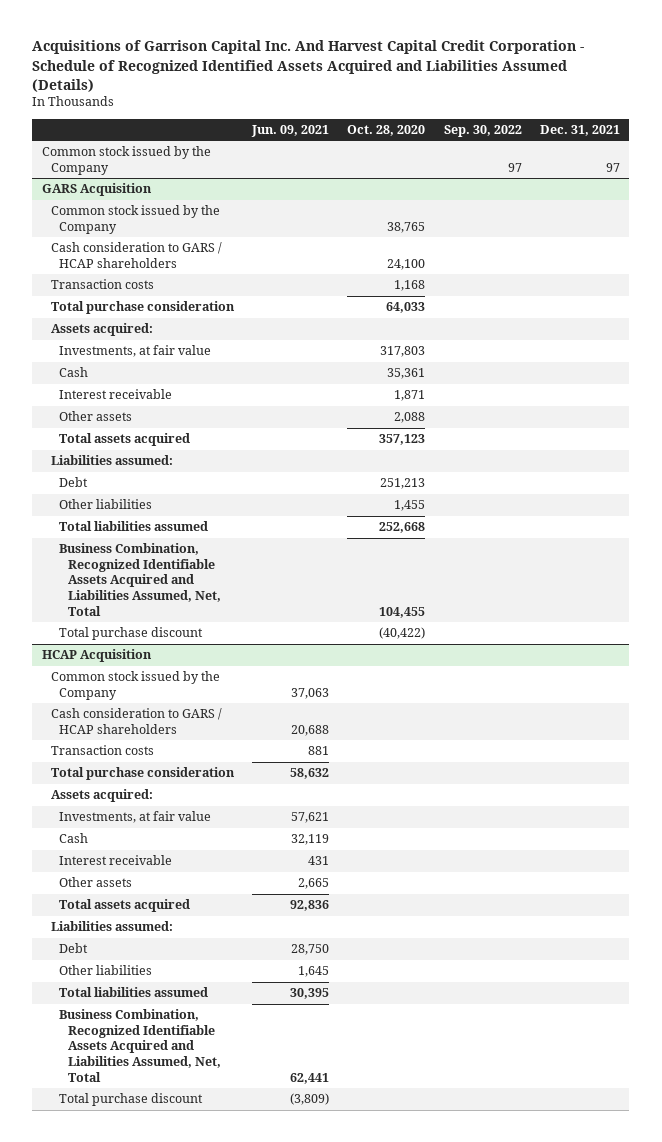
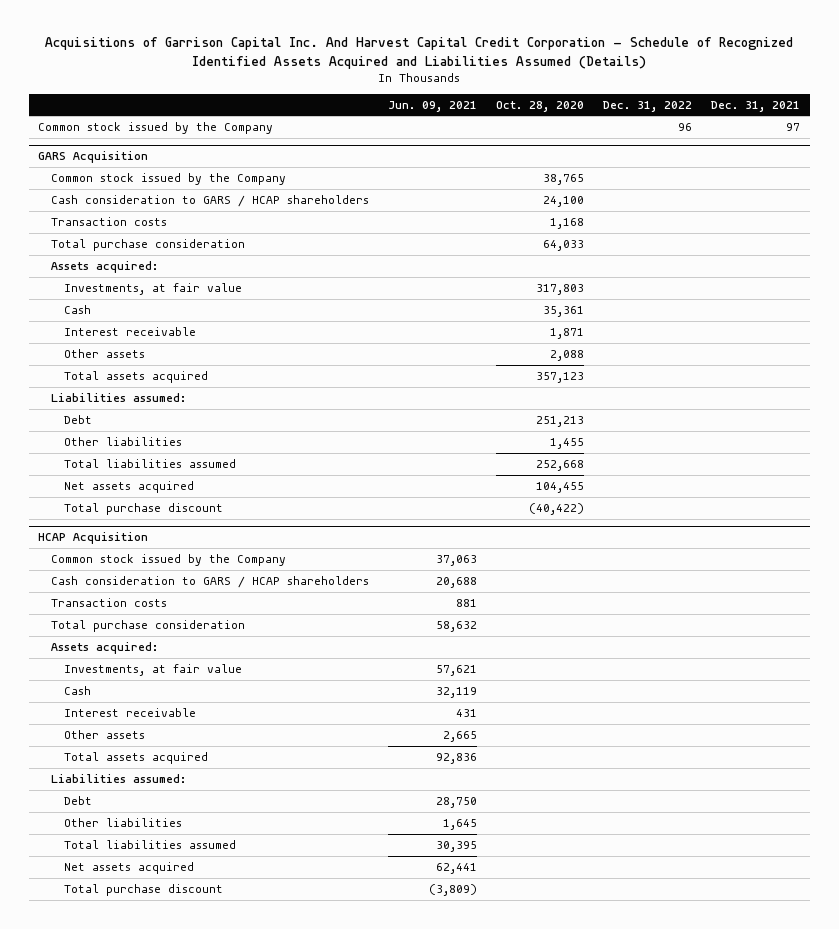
[443,124,522,137] Sep. 30, 2022 -> none
none -> [603,100,693,112] Dec. 31, 2022
[59,543,222,616] Business Combination, Recognized Identifiable Assets Acquired and Liabilities Assumed, Net, Total -> [63,481,194,494] Net assets acquired
[59,1009,222,1082] Business Combination, Recognized Identifiable Assets Acquired and Liabilities Assumed, Net, Total -> [63,862,194,875] Net assets acquired

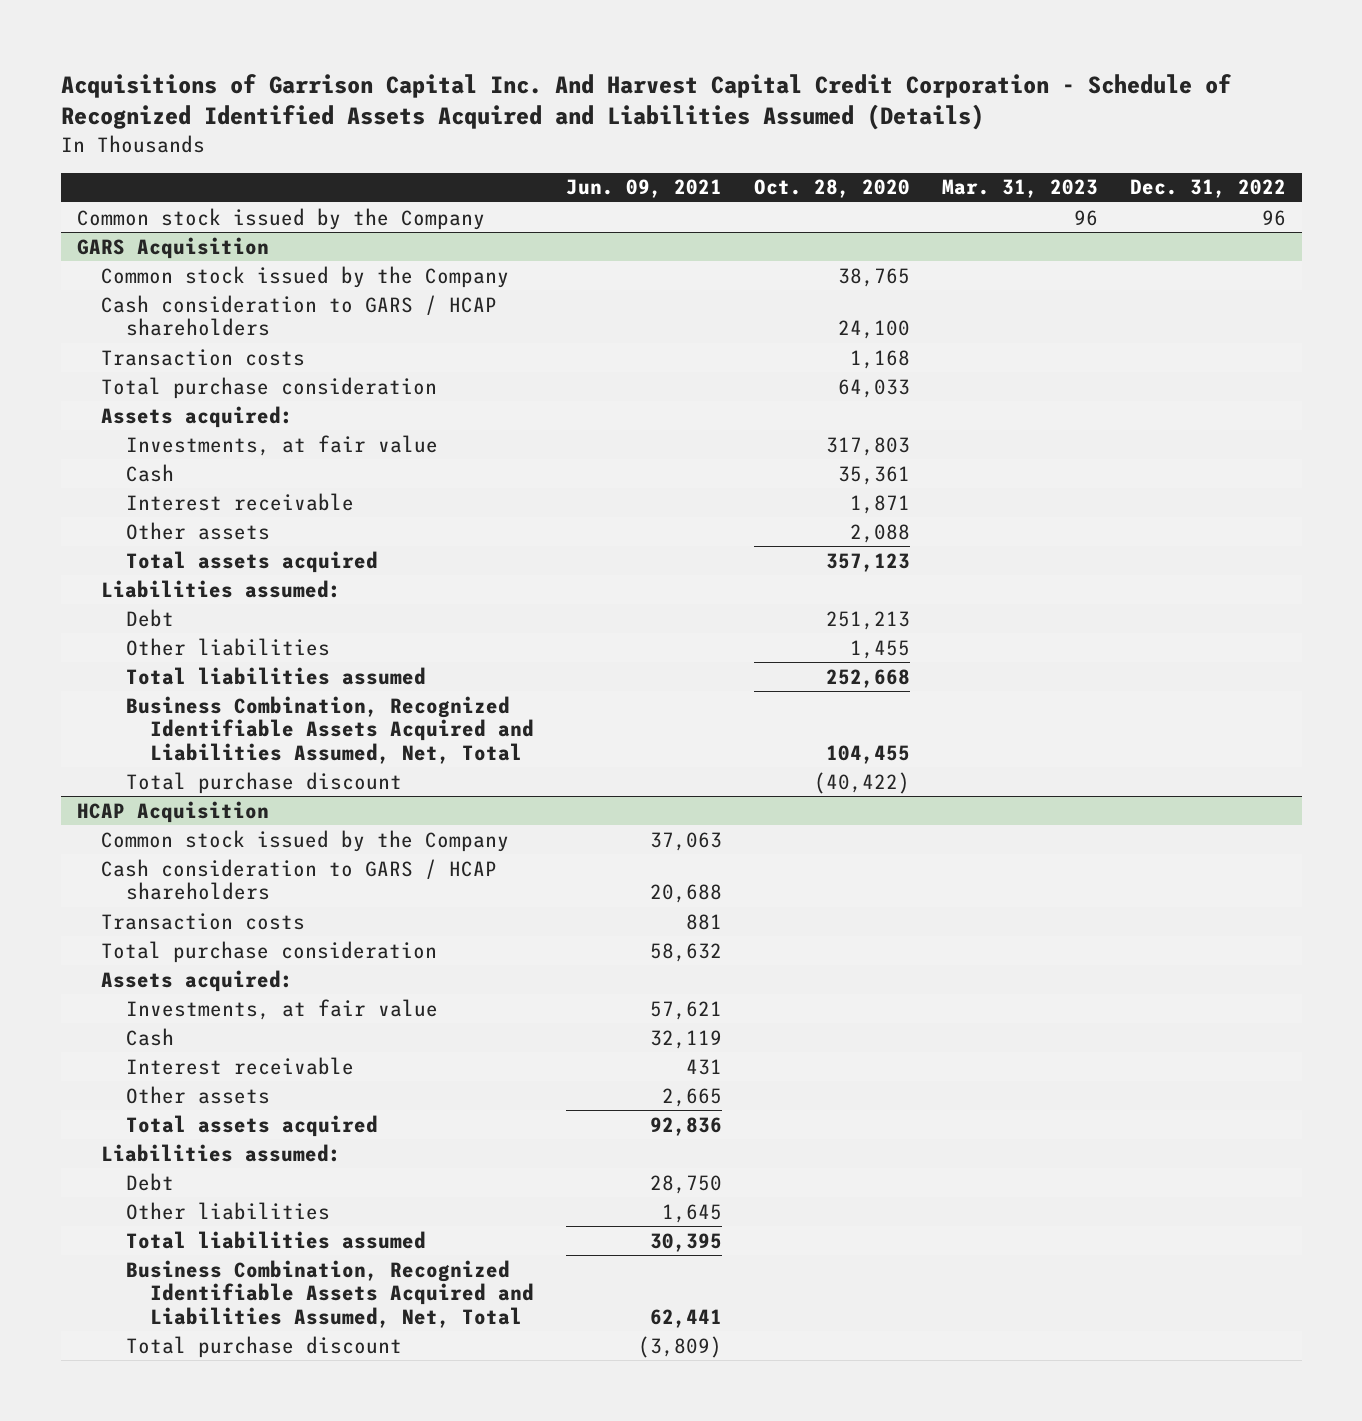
[711,100,801,112] Dec. 31, 2021 -> none
none -> [941,179,1098,199] Mar. 31, 2023
[63,481,194,494] Net assets acquired -> [125,695,535,764] Business Combination, Recognized Identifiable Assets Acquired and Liabilities Assumed, Net, Total
[63,862,194,875] Net assets acquired -> [125,1259,535,1328] Business Combination, Recognized Identifiable Assets Acquired and Liabilities Assumed, Net, Total

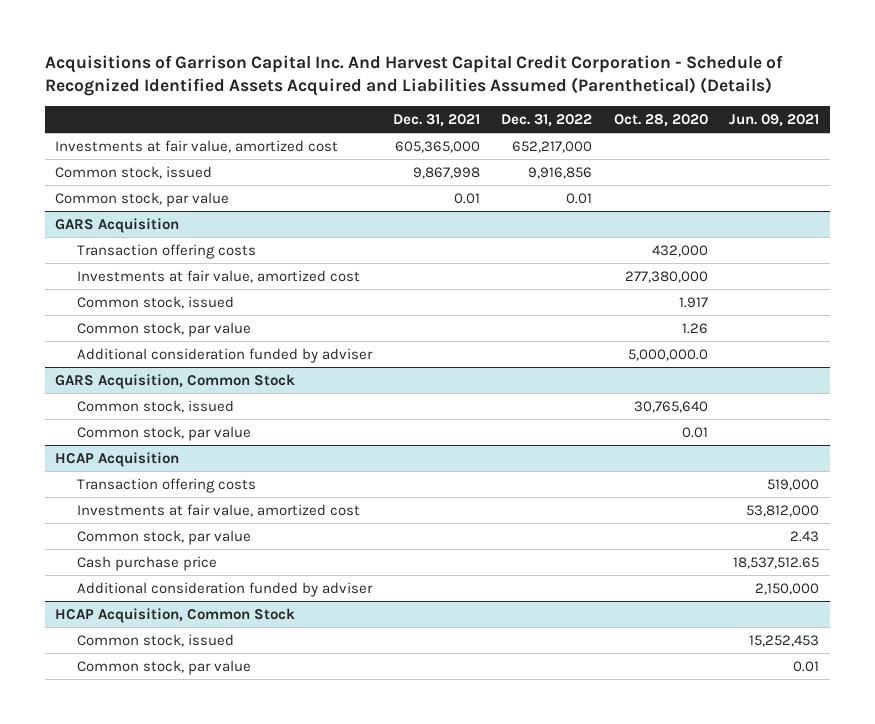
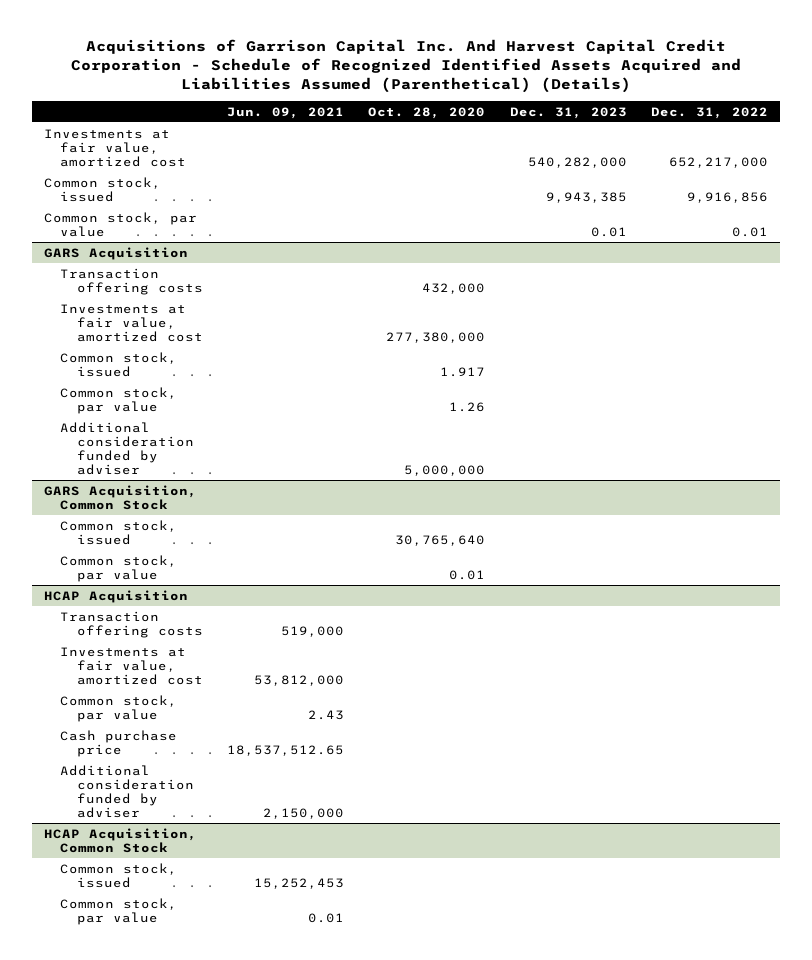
[393,114,481,128] Dec. 31, 2021 -> none
none -> [509,106,627,119] Dec. 31, 2023
[627,348,708,361] 5,000,000.0 -> [404,465,486,477] 5,000,000

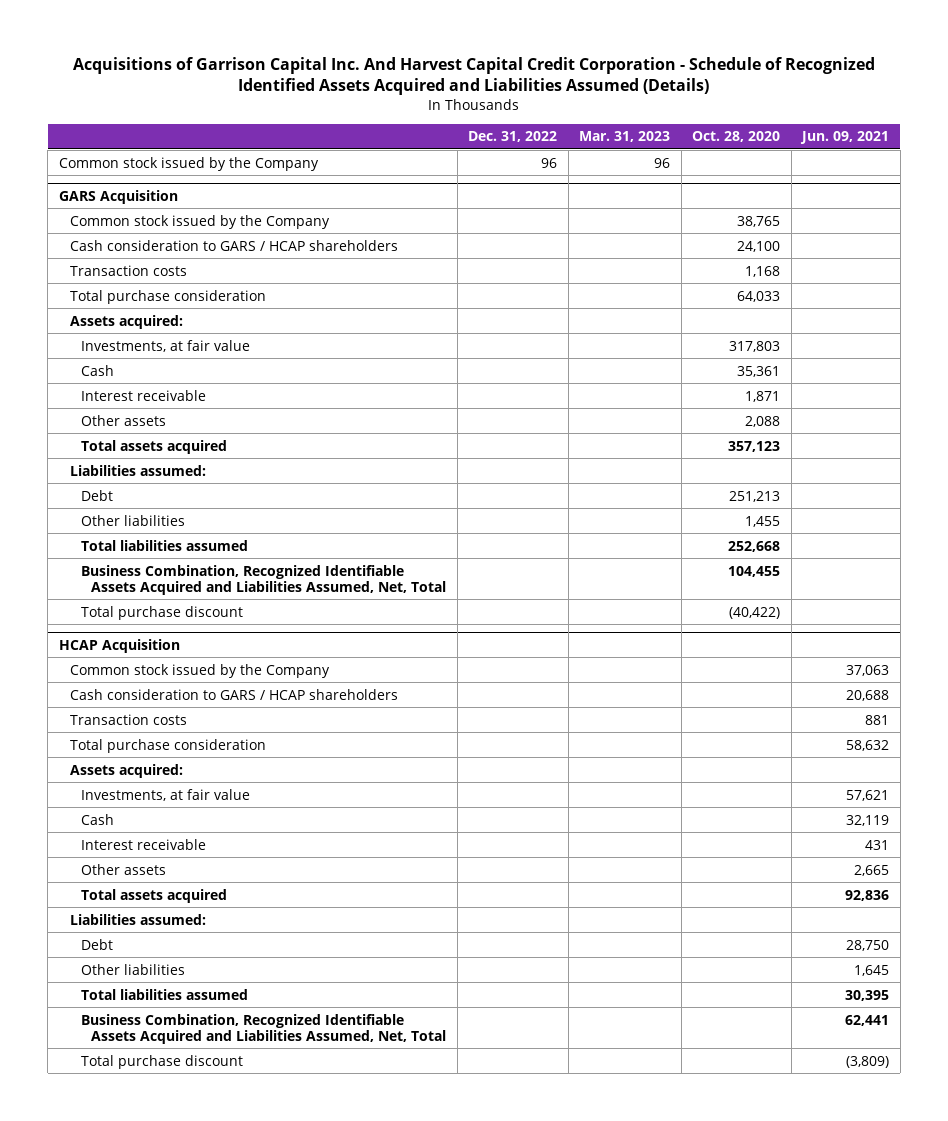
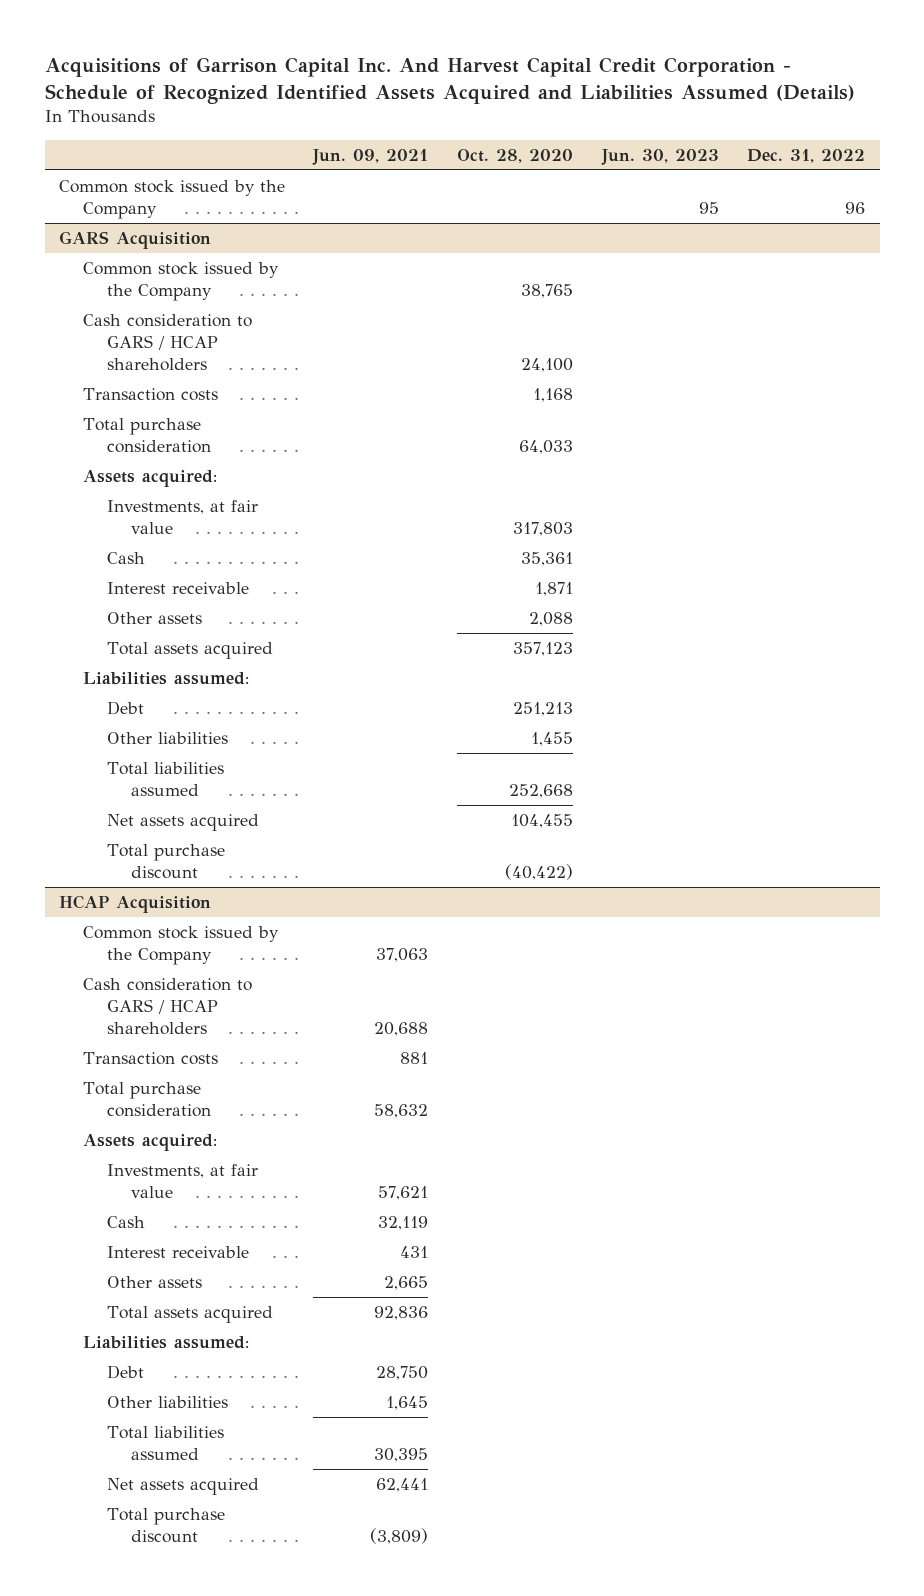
[579,131,671,143] Mar. 31, 2023 -> none
none -> [600,148,719,165] Jun. 30, 2023
[80,564,447,595] Business Combination, Recognized Identifiable Assets Acquired and Liabilities Assumed, Net, Total -> [107,813,260,831] Net assets acquired
[80,1013,447,1044] Business Combination, Recognized Identifiable Assets Acquired and Liabilities Assumed, Net, Total -> [107,1477,260,1495] Net assets acquired

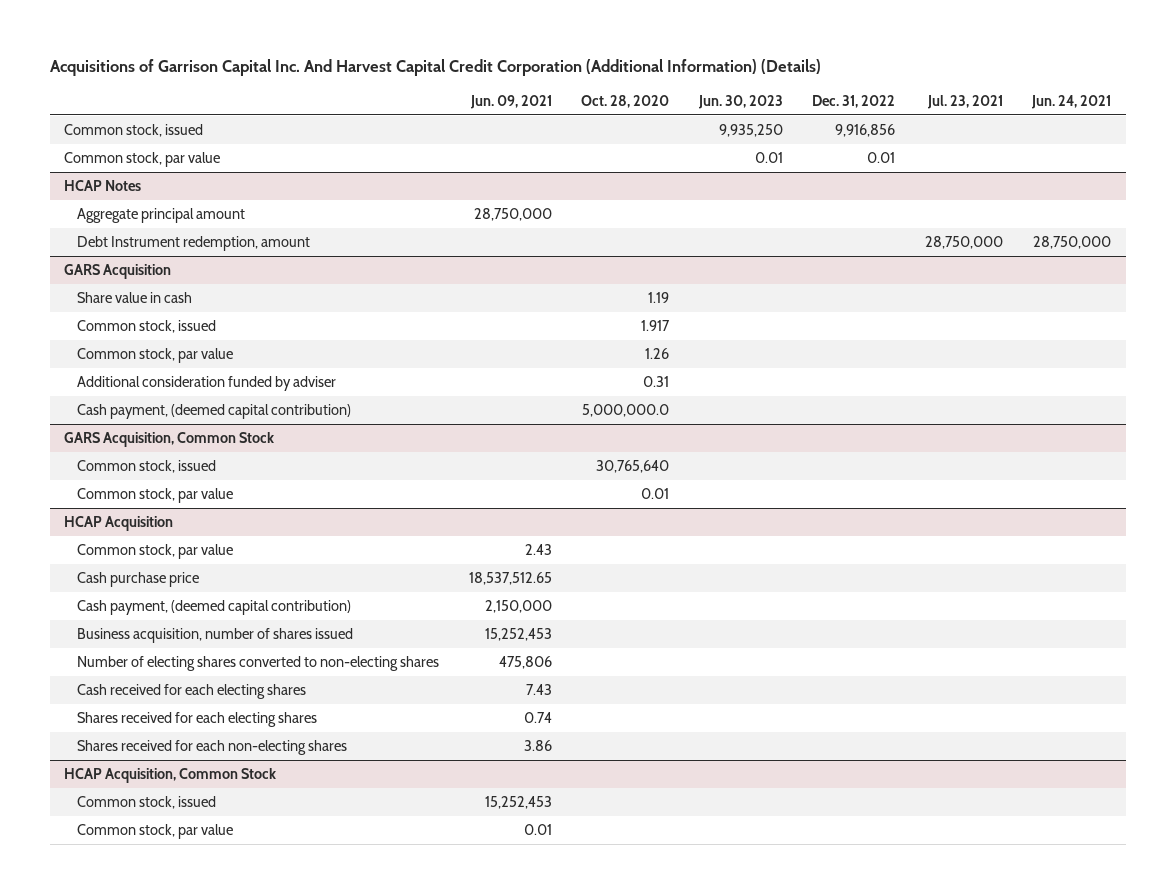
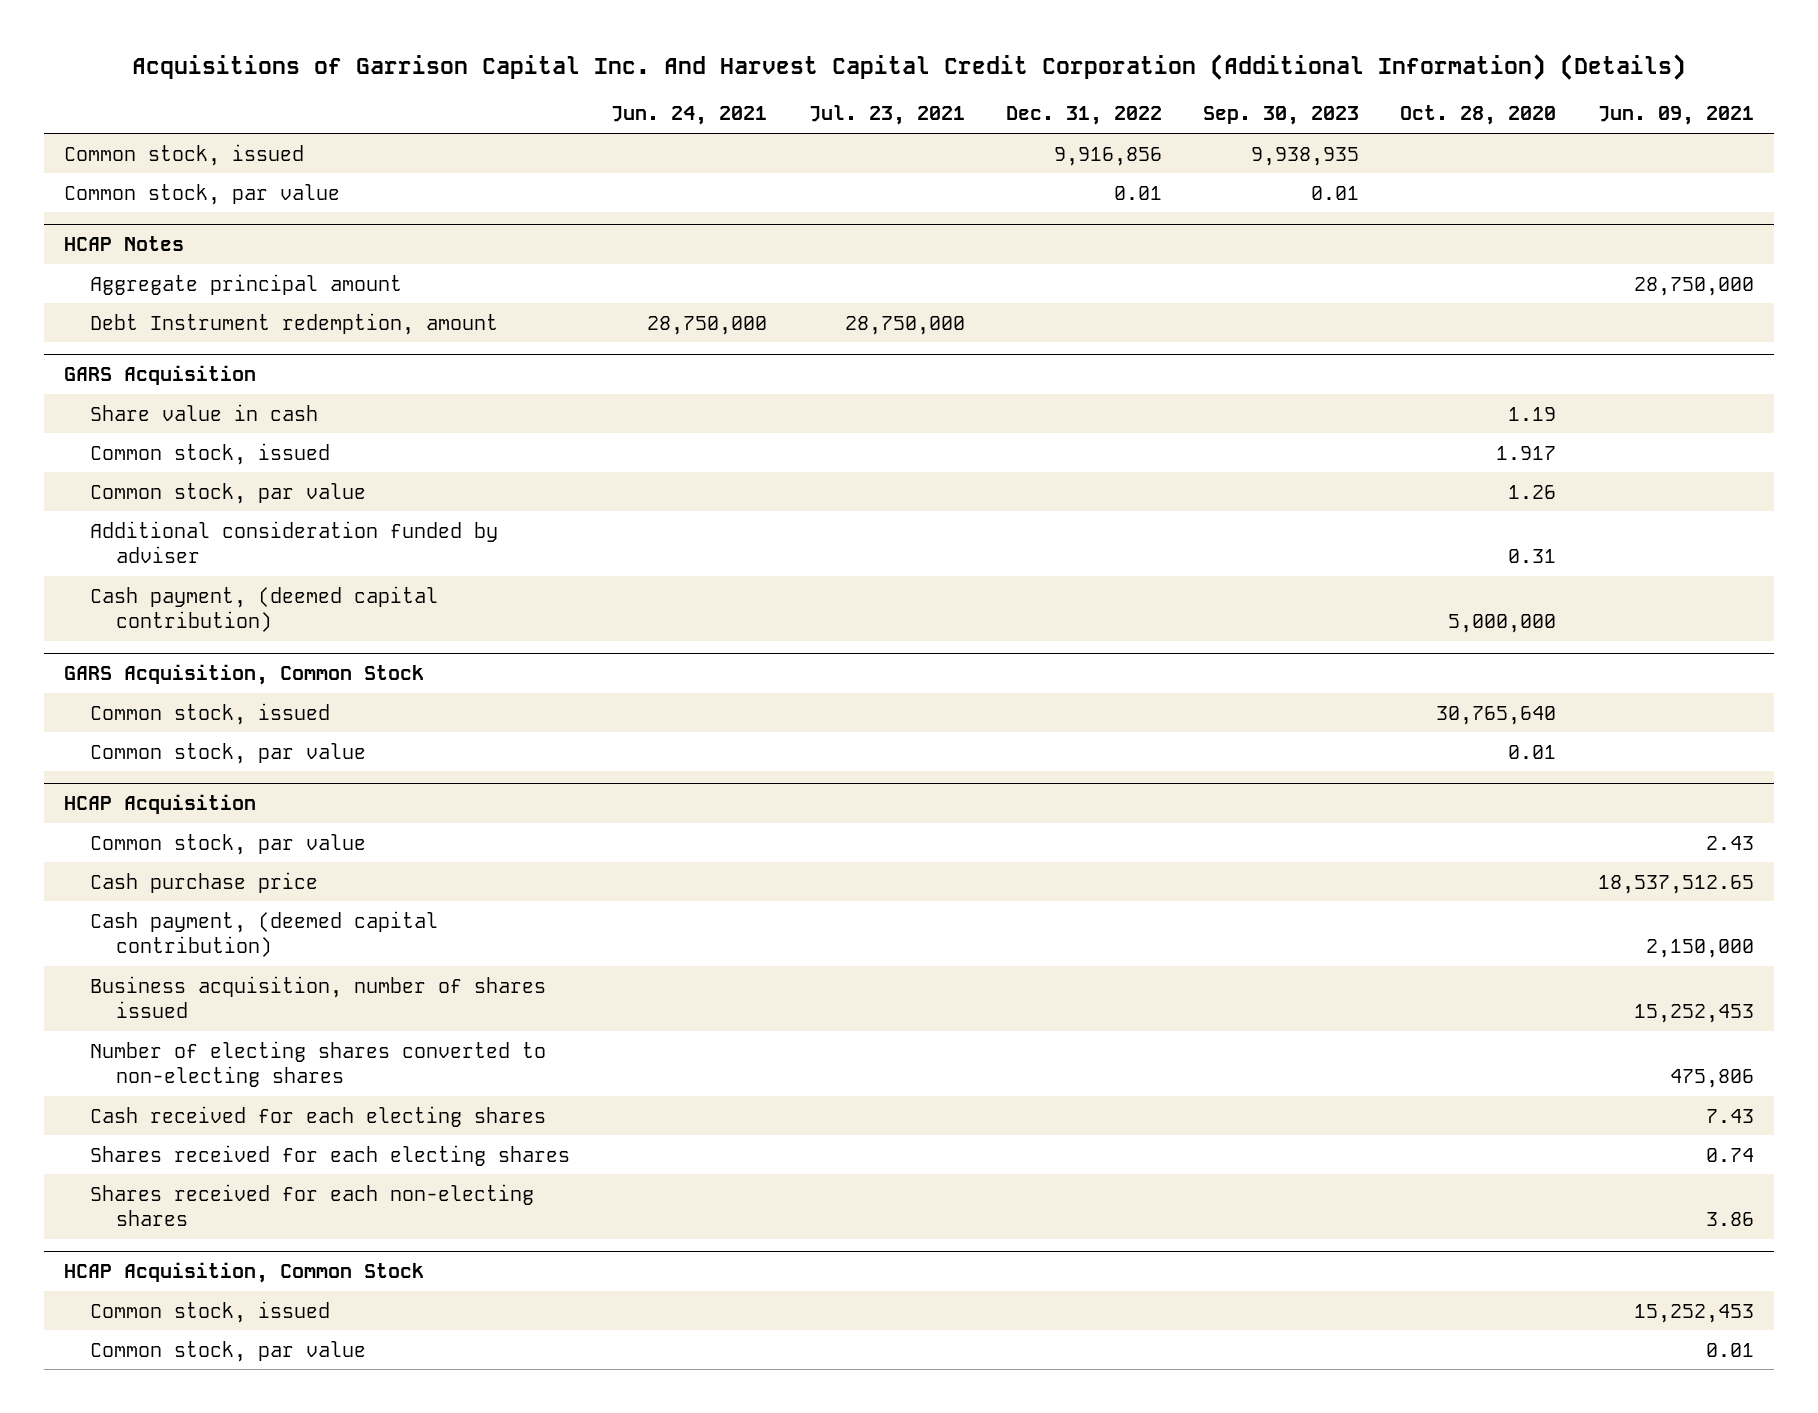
[697,94,783,109] Jun. 30, 2023 -> none
none -> [1203,106,1360,126] Sep. 30, 2023
[582,404,670,418] 5,000,000.0 -> [1448,613,1557,633] 5,000,000

